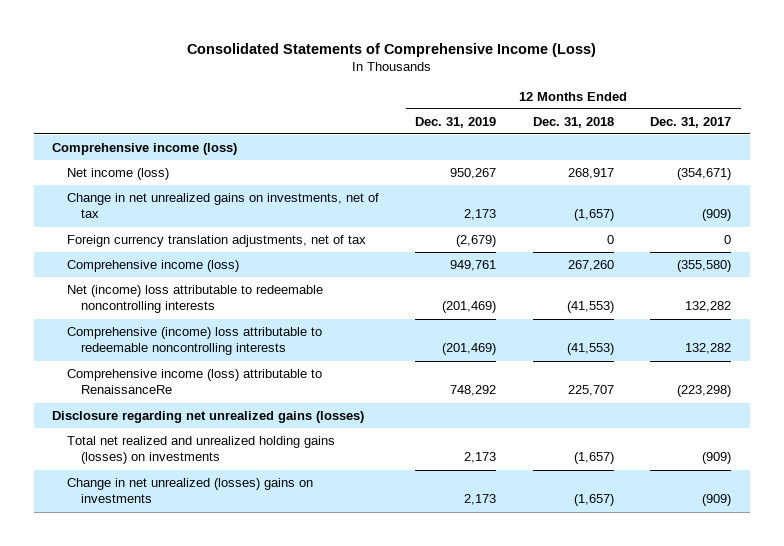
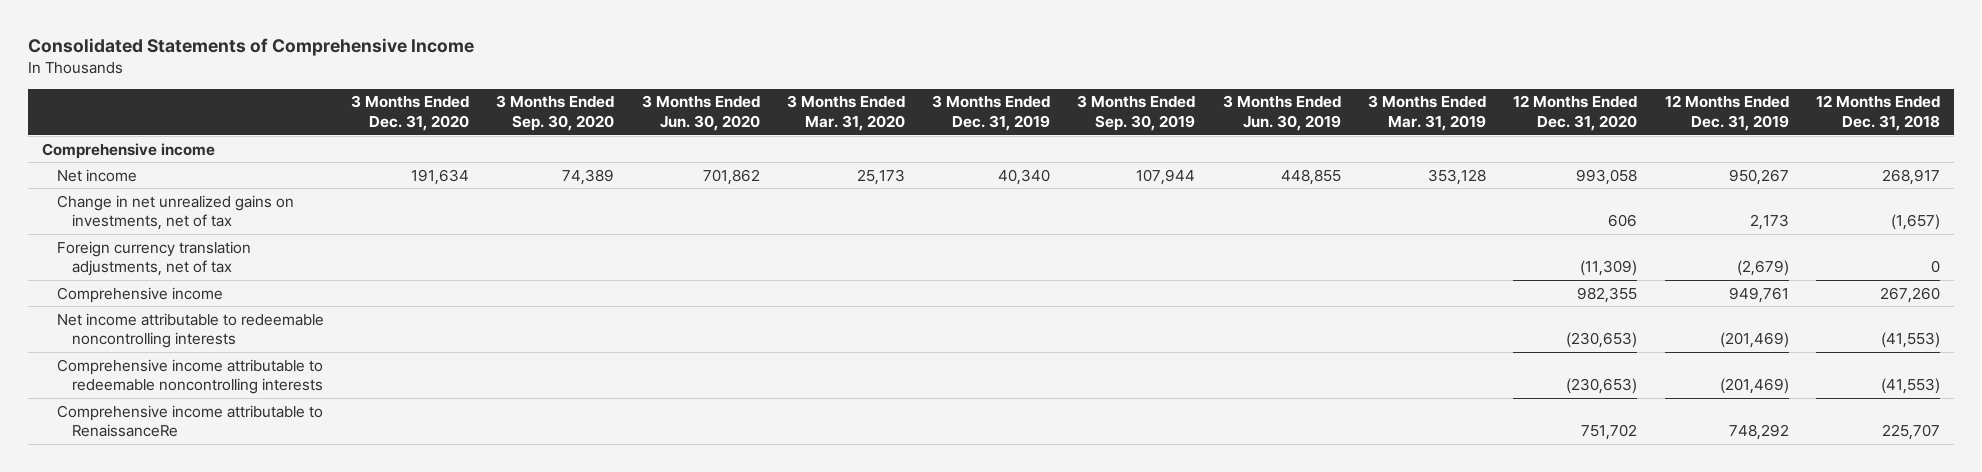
[186,42,596,57] Consolidated Statements of Comprehensive Income (Loss) -> [27,38,474,57] Consolidated Statements of Comprehensive Income
[650,116,732,128] Dec. 31, 2017 -> none
none -> [350,95,469,132] 3 Months Ended Dec. 31, 2020
none -> [496,95,615,132] 3 Months Ended Sep. 30, 2020
none -> [641,95,760,132] 3 Months Ended Jun. 30, 2020
none -> [786,95,905,132] 3 Months Ended Mar. 31, 2020
none -> [932,95,1051,132] 3 Months Ended Dec. 31, 2019
none -> [1077,95,1196,132] 3 Months Ended Sep. 30, 2019
none -> [1222,95,1341,132] 3 Months Ended Jun. 30, 2019
none -> [1368,95,1487,132] 3 Months Ended Mar. 31, 2019
none -> [1513,95,1638,132] 12 Months Ended Dec. 31, 2020
[52,142,238,155] Comprehensive income (loss) -> [41,142,215,159] Comprehensive income
[66,167,169,180] Net income (loss) -> [56,168,137,182] Net income
[52,410,365,423] Disclosure regarding net unrealized gains (losses) -> none
[66,435,335,465] Total net realized and unrealized holding gains (losses) on investments -> none
[66,477,313,504] Change in net unrealized (losses) gains on investments -> none
[66,259,239,272] Comprehensive income (loss) -> [56,286,223,303] Comprehensive income
[66,284,323,314] Net (income) loss attributable to redeemable noncontrolling interests -> [56,312,324,349] Net income attributable to redeemable noncontrolling interests
[66,326,322,356] Comprehensive (income) loss attributable to redeemable noncontrolling interests -> [56,358,323,395] Comprehensive income attributable to redeemable noncontrolling interests
[66,368,322,395] Comprehensive income (loss) attributable to RenaissanceRe -> [56,404,323,438] Comprehensive income attributable to RenaissanceRe

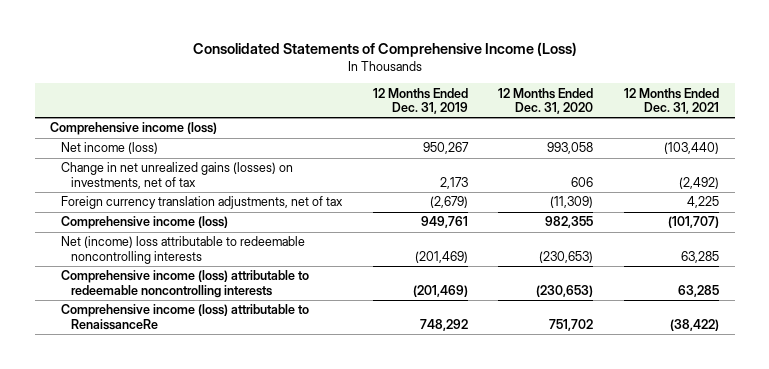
[27,38,474,57] Consolidated Statements of Comprehensive Income -> [192,42,577,58] Consolidated Statements of Comprehensive Income (Loss)
[350,95,469,132] 3 Months Ended Dec. 31, 2020 -> none
[496,95,615,132] 3 Months Ended Sep. 30, 2020 -> none
[641,95,760,132] 3 Months Ended Jun. 30, 2020 -> none
[786,95,905,132] 3 Months Ended Mar. 31, 2020 -> none
[932,95,1051,132] 3 Months Ended Dec. 31, 2019 -> none
[1077,95,1196,132] 3 Months Ended Sep. 30, 2019 -> none
[1222,95,1341,132] 3 Months Ended Jun. 30, 2019 -> none
[1368,95,1487,132] 3 Months Ended Mar. 31, 2019 -> none
[1815,95,1940,132] 12 Months Ended Dec. 31, 2018 -> none
none -> [624,87,720,115] 12 Months Ended Dec. 31, 2021
[41,142,215,159] Comprehensive income -> [50,122,218,136] Comprehensive income (loss)
[56,168,137,182] Net income -> [60,142,158,155] Net income (loss)
[56,194,294,231] Change in net unrealized gains on investments, net of tax -> [60,162,293,189] Change in net unrealized gains (losses) on investments, net of tax
[56,286,223,303] Comprehensive income -> [60,216,228,230] Comprehensive income (loss)
[56,312,324,349] Net income attributable to redeemable noncontrolling interests -> [60,236,305,264] Net (income) loss attributable to redeemable noncontrolling interests
[56,358,323,395] Comprehensive income attributable to redeemable noncontrolling interests -> [60,270,309,298] Comprehensive income (loss) attributable to redeemable noncontrolling interests
[56,404,323,438] Comprehensive income attributable to RenaissanceRe -> [60,304,309,330] Comprehensive income (loss) attributable to RenaissanceRe

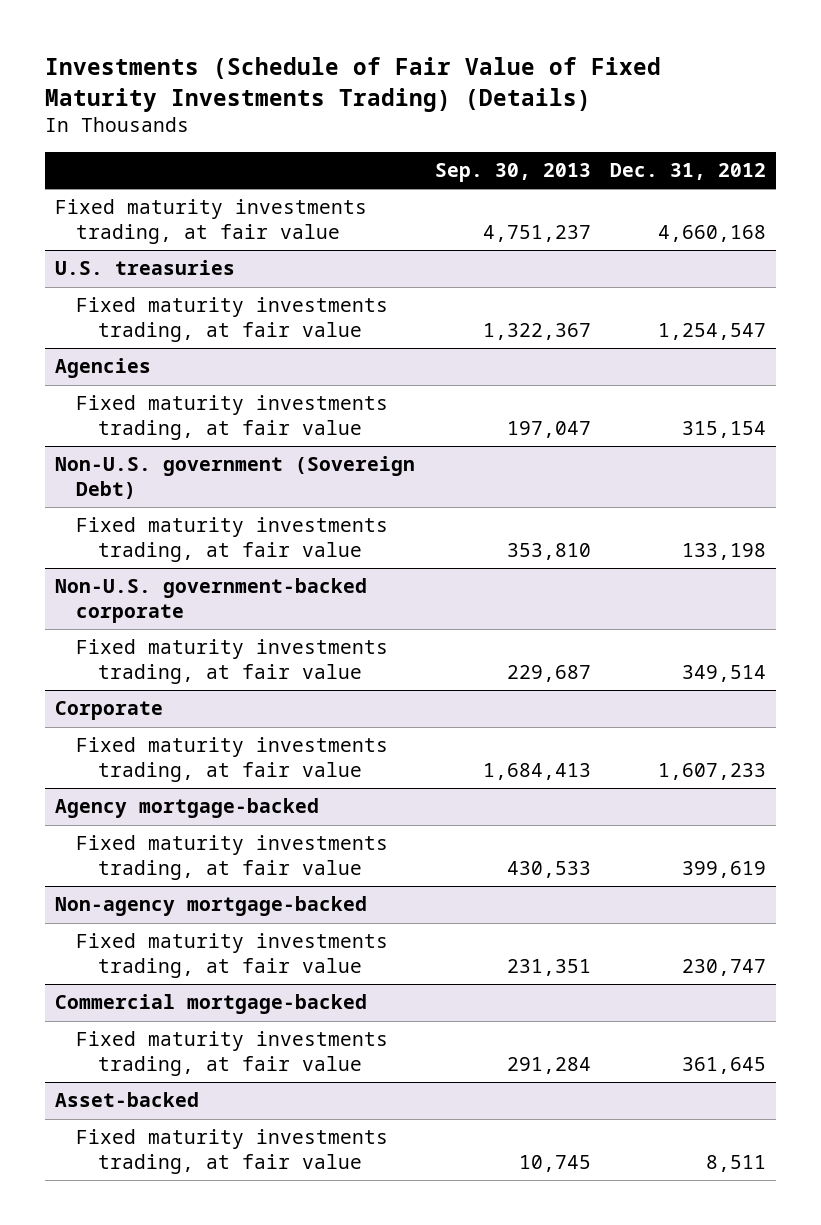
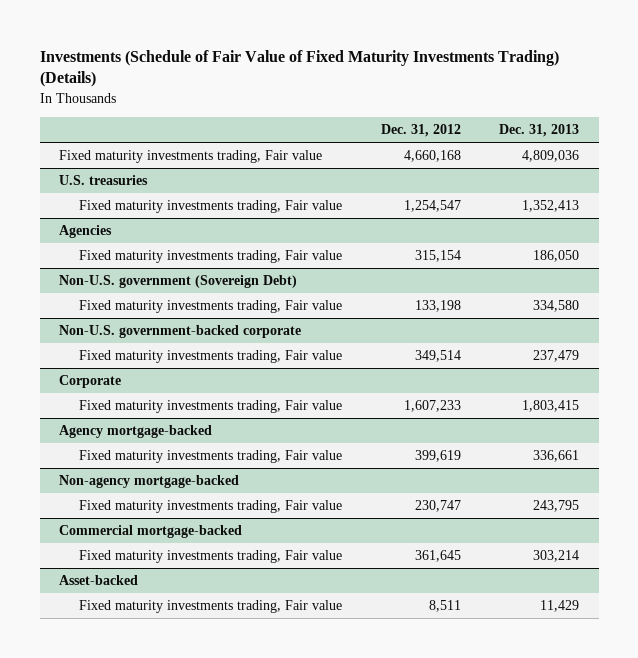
[434,163,591,183] Sep. 30, 2013 -> none
none -> [499,123,580,137] Dec. 31, 2013
[54,199,367,244] Fixed maturity investments trading, at fair value -> [58,150,322,164] Fixed maturity investments trading, Fair value
[76,297,389,342] Fixed maturity investments trading, at fair value -> [79,200,343,214] Fixed maturity investments trading, Fair value
[76,395,389,440] Fixed maturity investments trading, at fair value -> [79,250,343,264] Fixed maturity investments trading, Fair value
[76,517,389,562] Fixed maturity investments trading, at fair value -> [79,300,343,314] Fixed maturity investments trading, Fair value
[76,639,389,684] Fixed maturity investments trading, at fair value -> [79,350,343,364] Fixed maturity investments trading, Fair value
[76,737,389,782] Fixed maturity investments trading, at fair value -> [79,400,343,414] Fixed maturity investments trading, Fair value
[76,835,389,880] Fixed maturity investments trading, at fair value -> [79,450,343,464] Fixed maturity investments trading, Fair value
[76,933,389,978] Fixed maturity investments trading, at fair value -> [79,500,343,514] Fixed maturity investments trading, Fair value
[76,1031,389,1076] Fixed maturity investments trading, at fair value -> [79,550,343,564] Fixed maturity investments trading, Fair value
[76,1129,389,1174] Fixed maturity investments trading, at fair value -> [79,600,343,614] Fixed maturity investments trading, Fair value

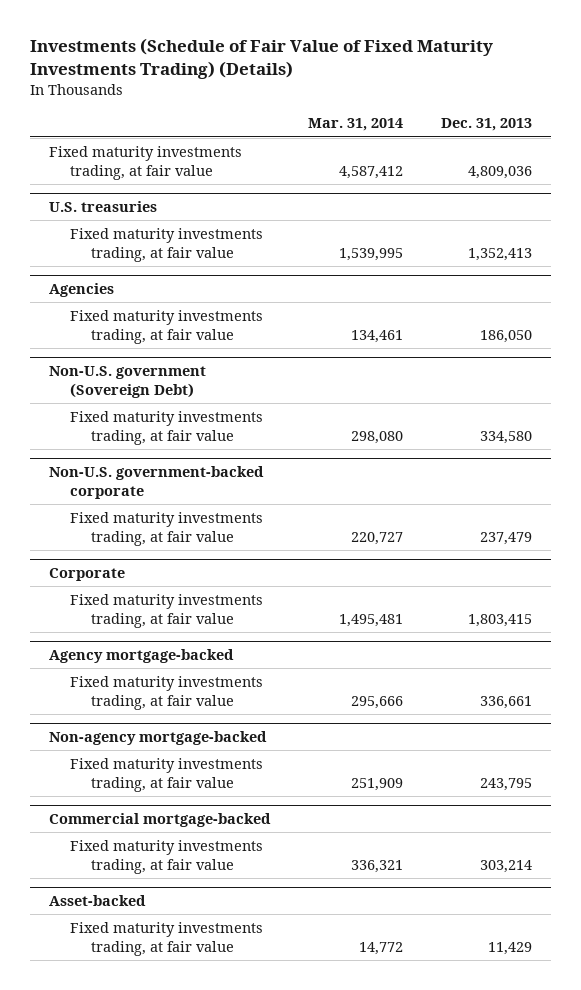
[380,123,461,137] Dec. 31, 2012 -> none
none -> [308,118,404,132] Mar. 31, 2014
[58,150,322,164] Fixed maturity investments trading, Fair value -> [48,145,242,180] Fixed maturity investments trading, at fair value
[79,200,343,214] Fixed maturity investments trading, Fair value -> [70,227,264,262] Fixed maturity investments trading, at fair value
[79,250,343,264] Fixed maturity investments trading, Fair value -> [70,309,264,344] Fixed maturity investments trading, at fair value
[79,300,343,314] Fixed maturity investments trading, Fair value -> [70,410,264,445] Fixed maturity investments trading, at fair value
[79,350,343,364] Fixed maturity investments trading, Fair value -> [70,511,264,546] Fixed maturity investments trading, at fair value
[79,400,343,414] Fixed maturity investments trading, Fair value -> [70,593,264,628] Fixed maturity investments trading, at fair value
[79,450,343,464] Fixed maturity investments trading, Fair value -> [70,675,264,710] Fixed maturity investments trading, at fair value
[79,500,343,514] Fixed maturity investments trading, Fair value -> [70,757,264,792] Fixed maturity investments trading, at fair value
[79,550,343,564] Fixed maturity investments trading, Fair value -> [70,839,264,874] Fixed maturity investments trading, at fair value
[79,600,343,614] Fixed maturity investments trading, Fair value -> [70,921,264,956] Fixed maturity investments trading, at fair value

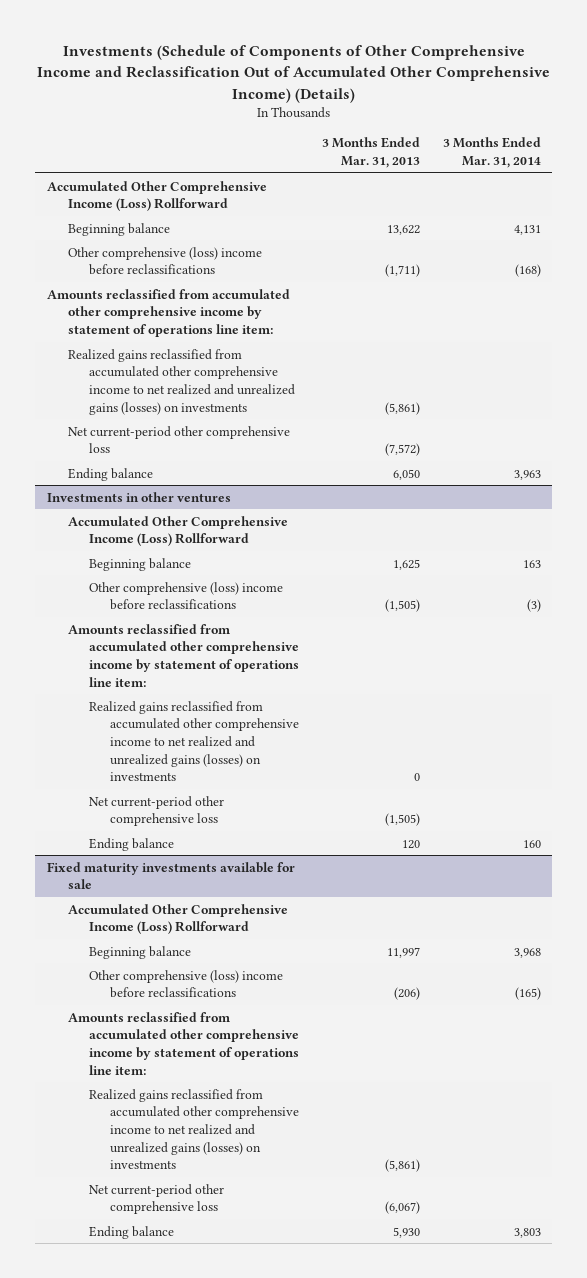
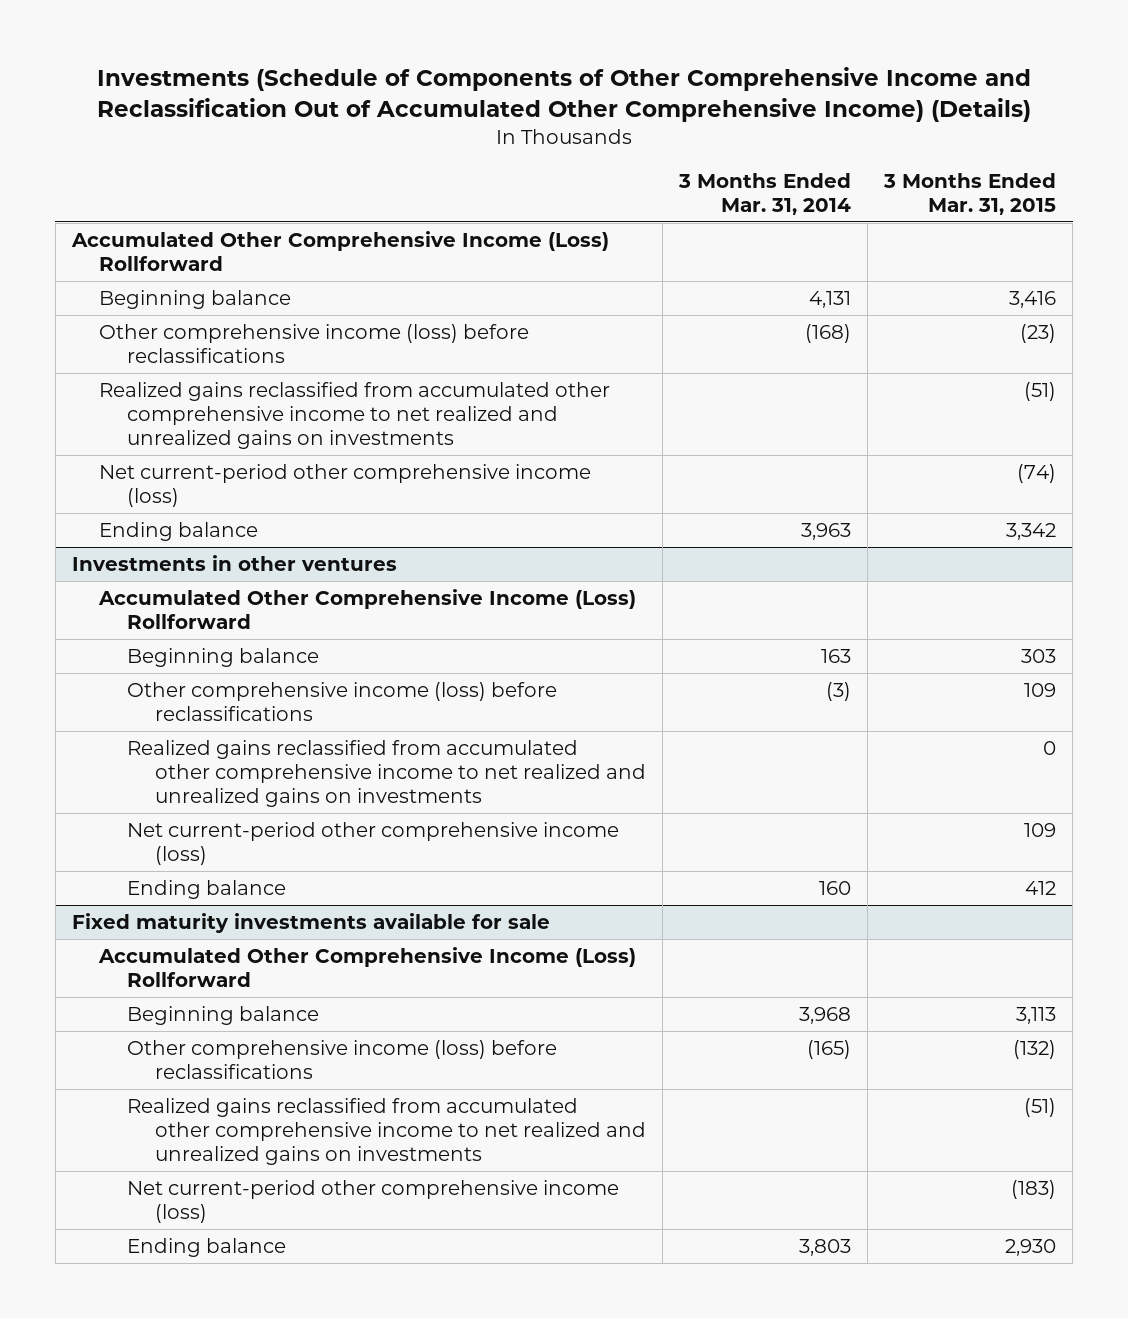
[322,137,421,168] 3 Months Ended Mar. 31, 2013 -> none
none -> [883,172,1057,215] 3 Months Ended Mar. 31, 2015
[46,288,290,337] Amounts reclassified from accumulated other comprehensive income by statement of operations line item: -> none
[67,246,262,276] Other comprehensive (loss) income before reclassifications -> [99,323,530,363] Other comprehensive income (loss) before reclassifications
[67,348,296,415] Realized gains reclassified from accumulated other comprehensive income to net realized and unrealized gains (losses) on investments -> [99,381,611,449] Realized gains reclassified from accumulated other comprehensive income to net realized and unrealized gains on investments
[67,425,290,454] Net current-period other comprehensive loss -> [99,463,592,507] Net current-period other comprehensive income (loss)
[67,623,300,687] Amounts reclassified from accumulated other comprehensive income by statement of operations line item: -> none
[89,581,284,611] Other comprehensive (loss) income before reclassifications -> [127,681,558,721] Other comprehensive income (loss) before reclassifications
[89,700,300,782] Realized gains reclassified from accumulated other comprehensive income to net realized and unrealized gains (losses) on investments -> [127,739,646,807] Realized gains reclassified from accumulated other comprehensive income to net realized and unrealized gains on investments
[89,795,225,827] Net current-period other comprehensive loss -> [127,821,620,865] Net current-period other comprehensive income (loss)
[67,1011,300,1075] Amounts reclassified from accumulated other comprehensive income by statement of operations line item: -> none
[89,969,284,999] Other comprehensive (loss) income before reclassifications -> [127,1039,558,1079] Other comprehensive income (loss) before reclassifications
[89,1088,300,1170] Realized gains reclassified from accumulated other comprehensive income to net realized and unrealized gains (losses) on investments -> [127,1097,646,1165] Realized gains reclassified from accumulated other comprehensive income to net realized and unrealized gains on investments
[89,1183,225,1215] Net current-period other comprehensive loss -> [127,1179,620,1223] Net current-period other comprehensive income (loss)

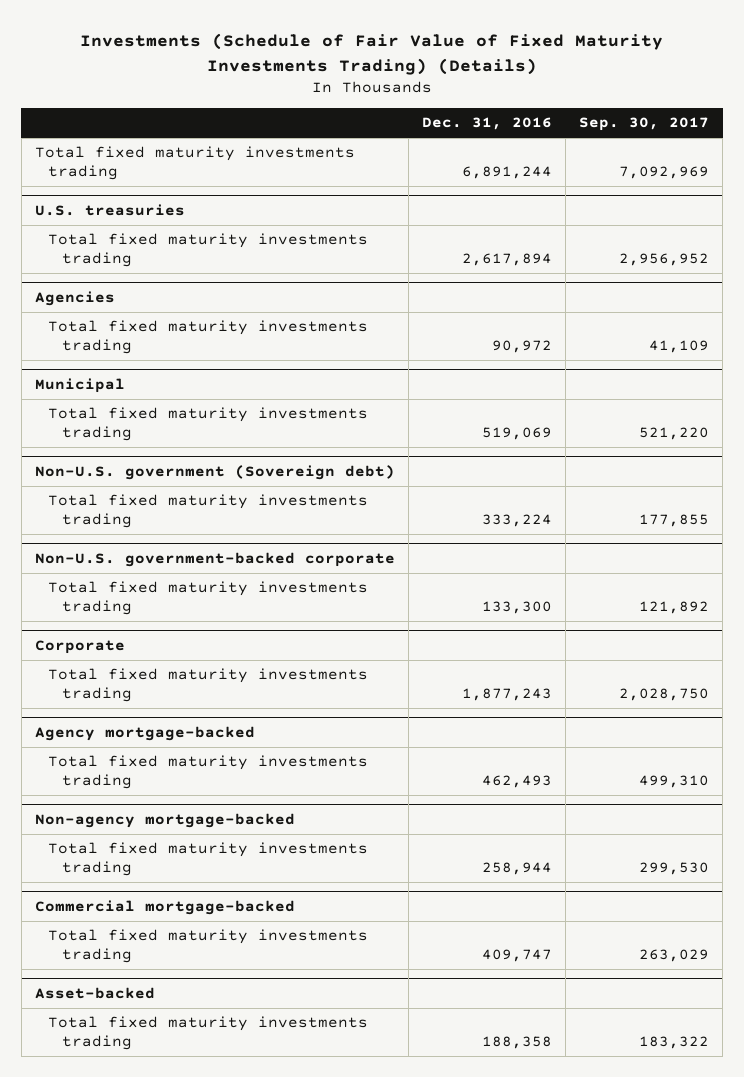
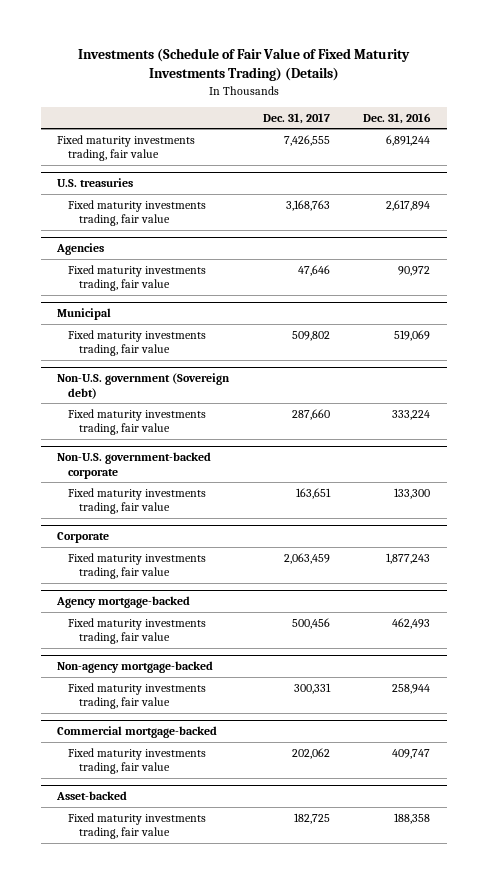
[579,117,710,132] Sep. 30, 2017 -> none
none -> [262,112,330,124] Dec. 31, 2017
[34,146,355,181] Total fixed maturity investments trading -> [57,134,196,162] Fixed maturity investments trading, fair value
[48,233,369,268] Total fixed maturity investments trading -> [67,199,206,227] Fixed maturity investments trading, fair value
[48,320,369,355] Total fixed maturity investments trading -> [67,264,206,292] Fixed maturity investments trading, fair value
[48,407,369,442] Total fixed maturity investments trading -> [67,329,206,357] Fixed maturity investments trading, fair value
[48,494,369,529] Total fixed maturity investments trading -> [67,408,206,436] Fixed maturity investments trading, fair value
[48,581,369,616] Total fixed maturity investments trading -> [67,487,206,515] Fixed maturity investments trading, fair value
[48,668,369,703] Total fixed maturity investments trading -> [67,552,206,580] Fixed maturity investments trading, fair value
[48,755,369,790] Total fixed maturity investments trading -> [67,617,206,645] Fixed maturity investments trading, fair value
[48,842,369,877] Total fixed maturity investments trading -> [67,682,206,710] Fixed maturity investments trading, fair value
[48,929,369,964] Total fixed maturity investments trading -> [67,747,206,775] Fixed maturity investments trading, fair value
[48,1016,369,1051] Total fixed maturity investments trading -> [67,812,206,840] Fixed maturity investments trading, fair value

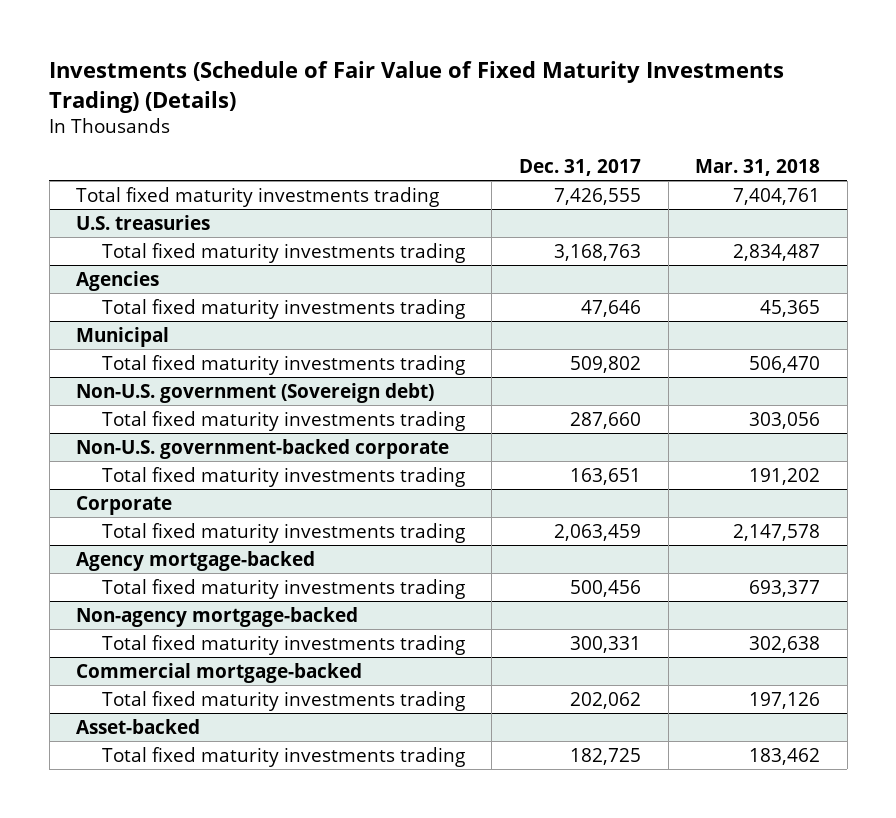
[363,112,432,124] Dec. 31, 2016 -> none
none -> [695,158,821,176] Mar. 31, 2018
[57,134,196,162] Fixed maturity investments trading, fair value -> [76,186,440,207] Total fixed maturity investments trading
[67,199,206,227] Fixed maturity investments trading, fair value -> [101,242,465,263] Total fixed maturity investments trading
[67,264,206,292] Fixed maturity investments trading, fair value -> [101,298,465,319] Total fixed maturity investments trading
[67,329,206,357] Fixed maturity investments trading, fair value -> [101,354,465,375] Total fixed maturity investments trading
[67,408,206,436] Fixed maturity investments trading, fair value -> [101,410,465,431] Total fixed maturity investments trading
[67,487,206,515] Fixed maturity investments trading, fair value -> [101,466,465,487] Total fixed maturity investments trading
[67,552,206,580] Fixed maturity investments trading, fair value -> [101,522,465,543] Total fixed maturity investments trading
[67,617,206,645] Fixed maturity investments trading, fair value -> [101,578,465,599] Total fixed maturity investments trading
[67,682,206,710] Fixed maturity investments trading, fair value -> [101,634,465,655] Total fixed maturity investments trading
[67,747,206,775] Fixed maturity investments trading, fair value -> [101,690,465,711] Total fixed maturity investments trading
[67,812,206,840] Fixed maturity investments trading, fair value -> [101,746,465,767] Total fixed maturity investments trading

